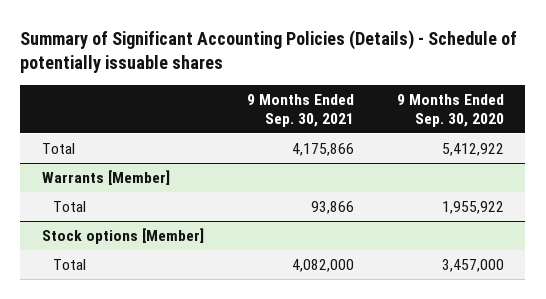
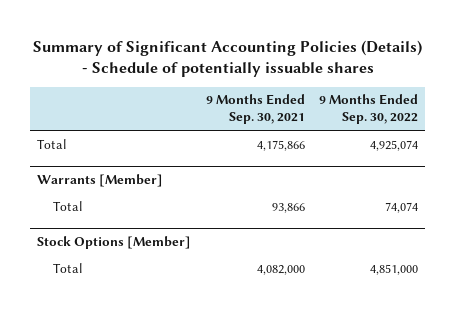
[396,93,504,127] 9 Months Ended Sep. 30, 2020 -> none
none -> [318,94,418,125] 9 Months Ended Sep. 30, 2022
[41,228,204,245] Stock options [Member] -> [37,236,192,250] Stock Options [Member]

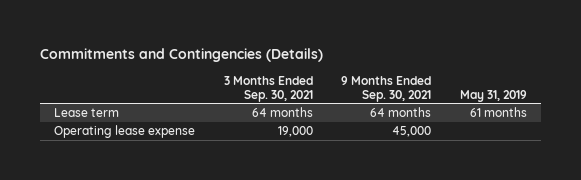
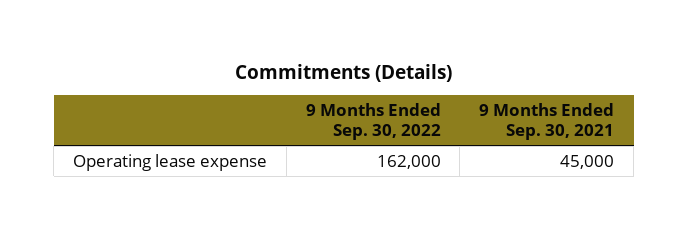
[40,48,324,63] Commitments and Contingencies (Details) -> [234,64,452,83] Commitments (Details)
[223,75,313,102] 3 Months Ended Sep. 30, 2021 -> none
[459,89,527,102] May 31, 2019 -> none
none -> [305,102,441,141] 9 Months Ended Sep. 30, 2022
[54,108,120,118] Lease term -> none

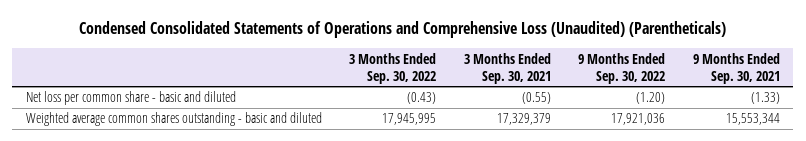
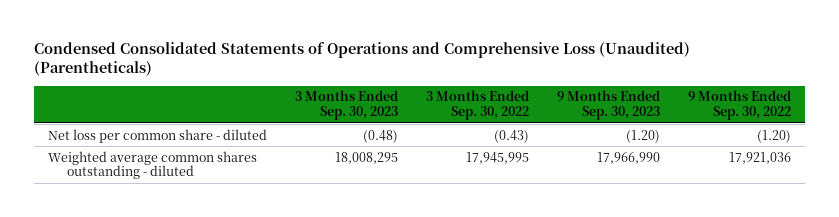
[463,52,551,84] 3 Months Ended Sep. 30, 2021 -> none
[692,52,780,84] 9 Months Ended Sep. 30, 2021 -> none
none -> [294,90,398,121] 3 Months Ended Sep. 30, 2023
none -> [556,90,660,121] 9 Months Ended Sep. 30, 2023
[25,91,236,106] Net loss per common share - basic and diluted -> [47,128,267,143] Net loss per common share - diluted
[25,112,322,127] Weighted average common shares outstanding - basic and diluted -> [47,150,257,180] Weighted average common shares outstanding - diluted

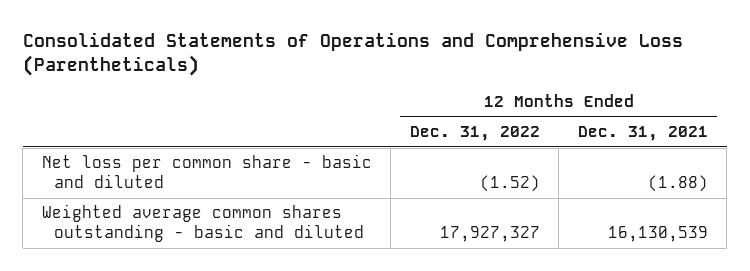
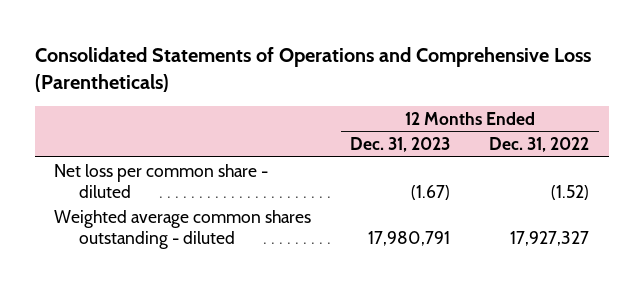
[577,126,708,142] Dec. 31, 2021 -> none
none -> [350,137,451,153] Dec. 31, 2023
[41,154,372,189] Net loss per common share - basic and diluted -> [54,163,269,198] Net loss per common share - diluted
[41,204,364,243] Weighted average common shares outstanding - basic and diluted -> [54,209,312,249] Weighted average common shares outstanding - diluted

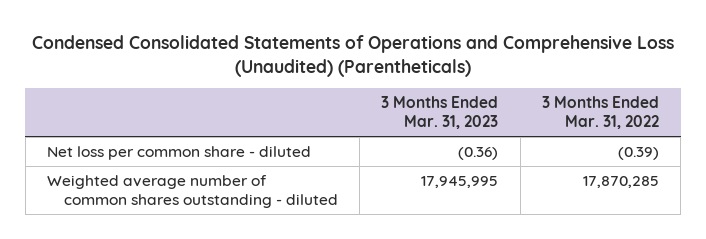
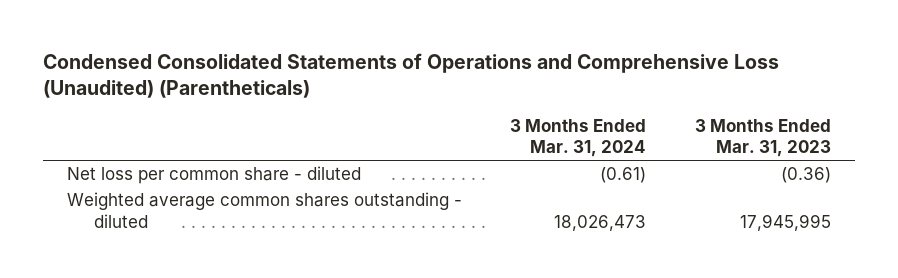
[541,96,659,130] 3 Months Ended Mar. 31, 2022 -> none
none -> [510,118,647,158] 3 Months Ended Mar. 31, 2024
[46,175,338,208] Weighted average number of common shares outstanding - diluted -> [66,192,462,228] Weighted average common shares outstanding - diluted

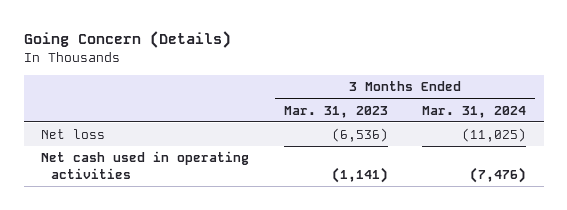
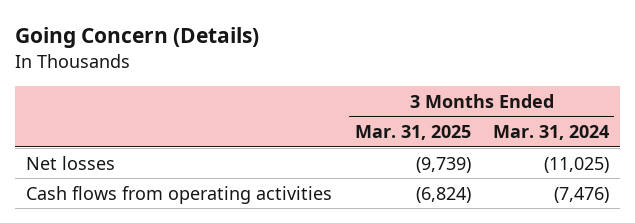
[283,105,388,118] Mar. 31, 2023 -> none
none -> [354,125,471,141] Mar. 31, 2025
[40,129,105,140] Net loss -> [26,155,116,170] Net losses
[40,151,249,179] Net cash used in operating activities -> [26,185,333,204] Cash flows from operating activities

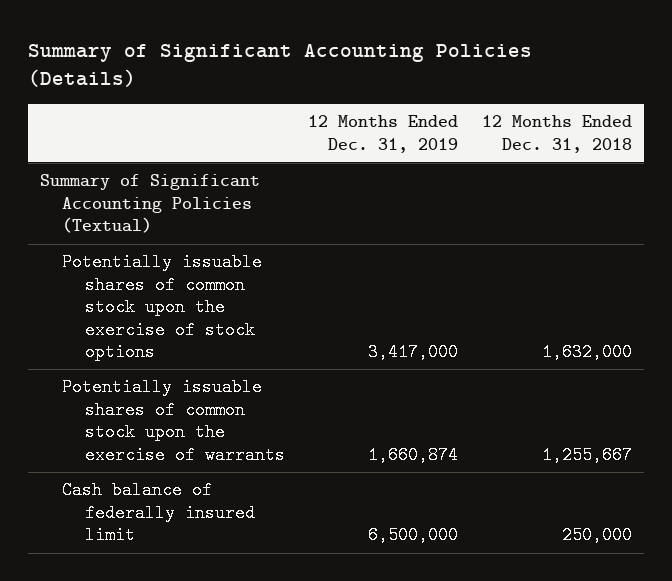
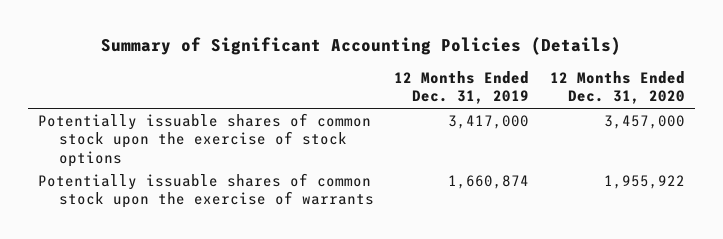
[482,115,633,153] 12 Months Ended Dec. 31, 2018 -> none
none -> [549,71,685,105] 12 Months Ended Dec. 31, 2020
[39,174,260,234] Summary of Significant Accounting Policies (Textual) -> none
[62,481,255,545] Cash balance of federally insured limit -> none

